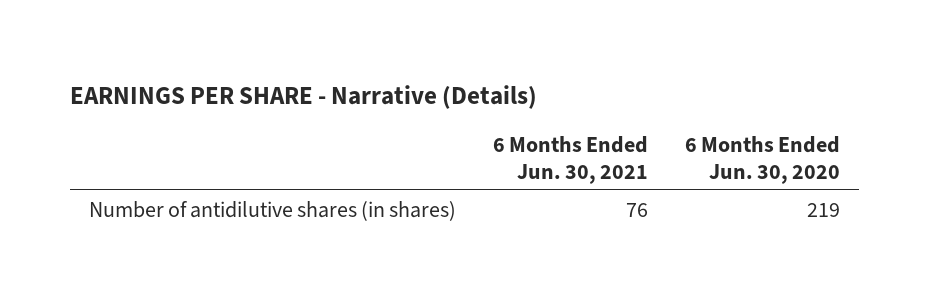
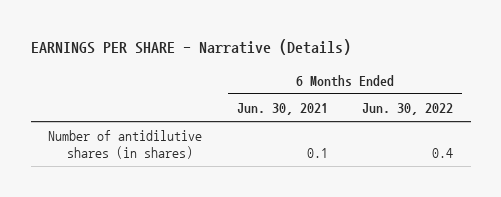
[685,135,841,184] 6 Months Ended Jun. 30, 2020 -> none
none -> [362,103,454,116] Jun. 30, 2022
[625,202,648,217] 76 -> [306,147,328,158] 0.1

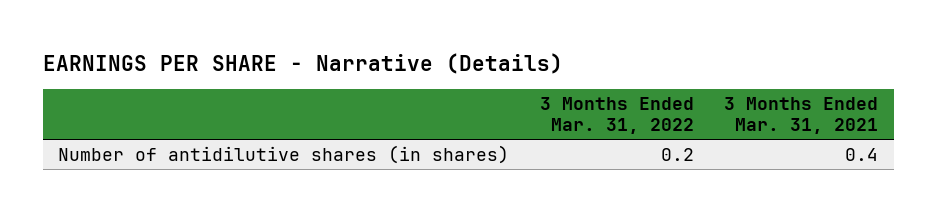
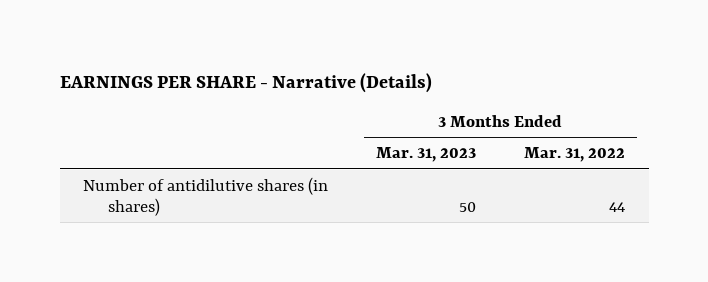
[724,96,879,135] 3 Months Ended Mar. 31, 2021 -> none
none -> [376,147,477,163] Mar. 31, 2023
[660,148,694,162] 0.2 -> [608,201,625,212] 44

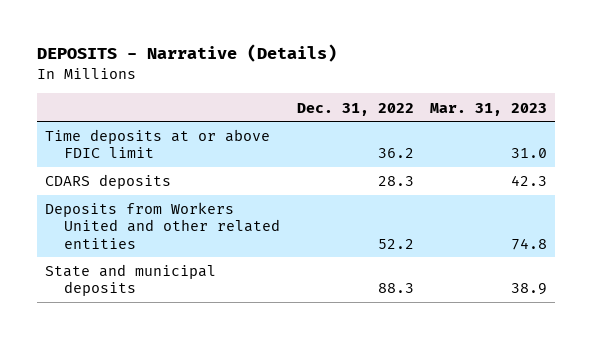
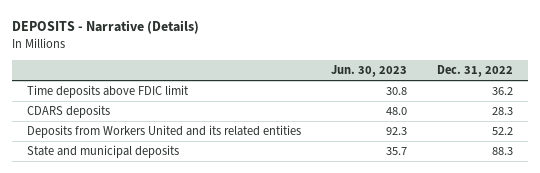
[430,102,548,116] Mar. 31, 2023 -> none
none -> [331,65,408,78] Jun. 30, 2023
[45,129,271,159] Time deposits at or above FDIC limit -> [26,85,189,99] Time deposits above FDIC limit
[45,202,281,249] Deposits from Workers United and other related entities -> [26,125,301,139] Deposits from Workers United and its related entities

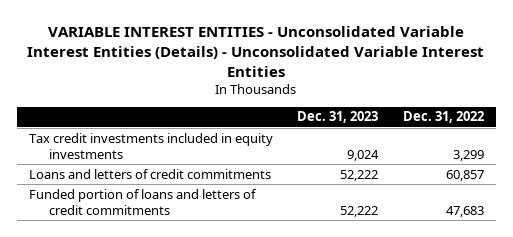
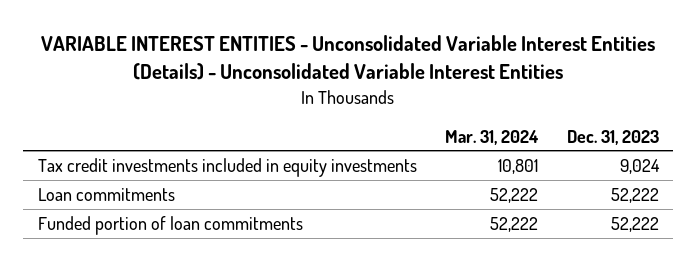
[402,111,484,124] Dec. 31, 2022 -> none
none -> [445,129,540,145] Mar. 31, 2024
[28,168,271,179] Loans and letters of credit commitments -> [37,187,175,201] Loan commitments
[28,188,257,215] Funded portion of loans and letters of credit commitments -> [37,215,303,235] Funded portion of loan commitments

